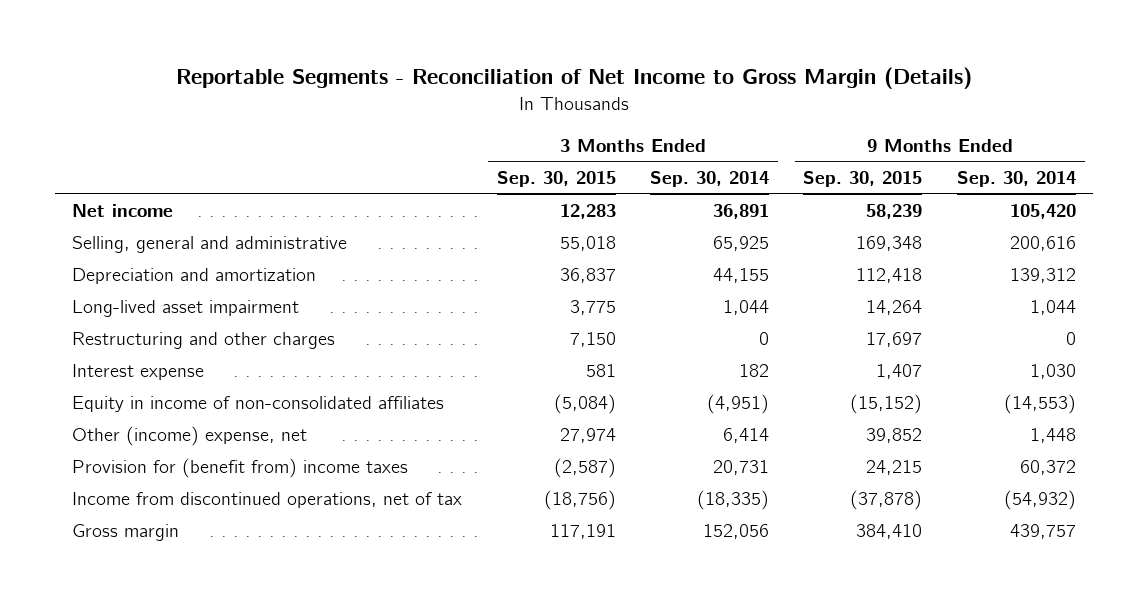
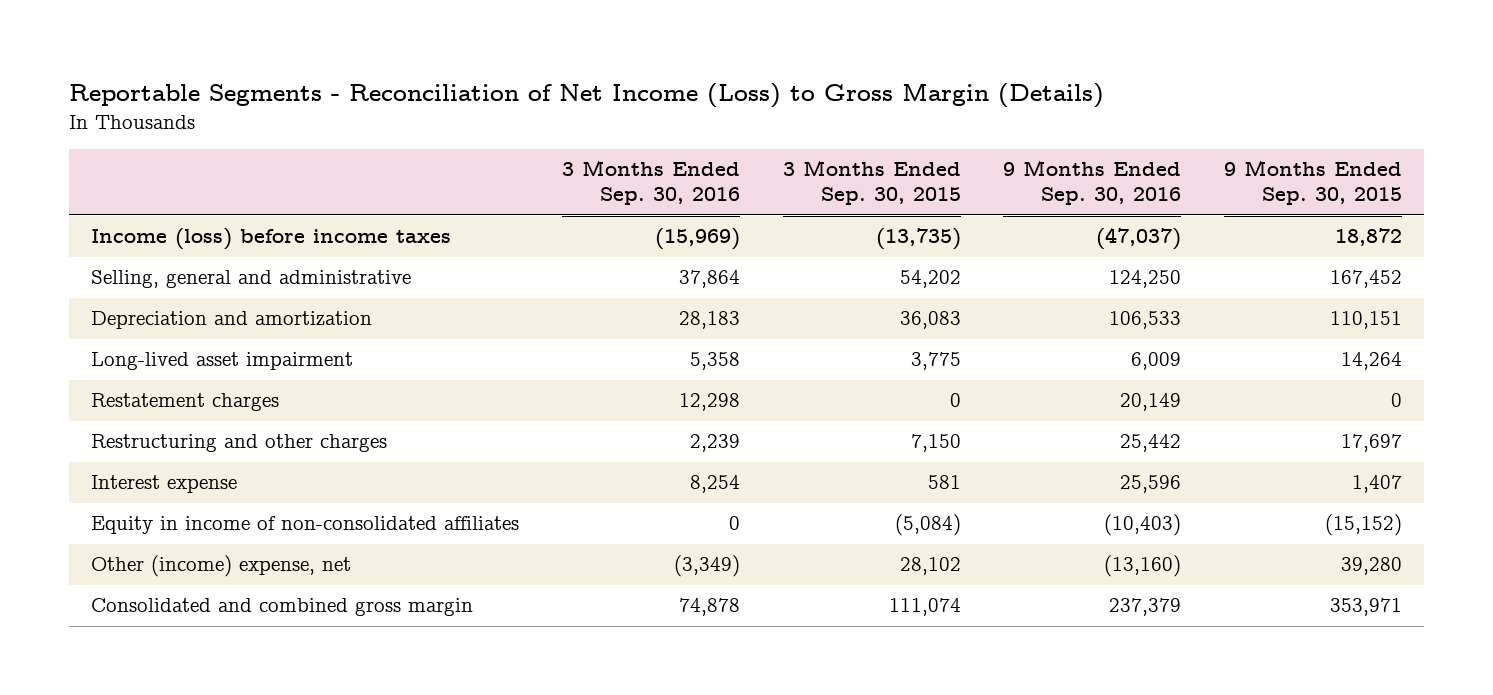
[175,67,972,90] Reportable Segments - Reconciliation of Net Income to Gross Margin (Details) -> [69,83,1105,109] Reportable Segments - Reconciliation of Net Income (Loss) to Gross Margin (Details)
[649,170,769,187] Sep. 30, 2014 -> none
[956,170,1076,187] Sep. 30, 2014 -> none
none -> [561,160,740,206] 3 Months Ended Sep. 30, 2016
none -> [1003,160,1182,206] 9 Months Ended Sep. 30, 2016
[72,203,174,217] Net income -> none
none -> [90,228,451,251] Income (loss) before income taxes
[559,235,616,251] 55,018 -> [899,270,961,289] 54,202
[856,235,923,251] 169,348 -> [1330,270,1403,289] 167,452
[559,267,616,283] 36,837 -> [899,311,961,330] 36,083
[856,267,923,283] 112,418 -> [1330,311,1403,330] 110,151
none -> [90,393,279,412] Restatement charges
[72,457,409,478] Provision for (benefit from) income taxes -> none
[72,491,463,508] Income from discontinued operations, net of tax -> none
[559,427,616,443] 27,974 -> [899,557,961,576] 28,102
[866,427,923,443] 39,852 -> [1341,557,1403,576] 39,280
[72,523,180,541] Gross margin -> [90,598,473,617] Consolidated and combined gross margin
[549,523,616,539] 117,191 -> [888,598,961,617] 111,074
[856,523,923,539] 384,410 -> [1330,598,1403,617] 353,971

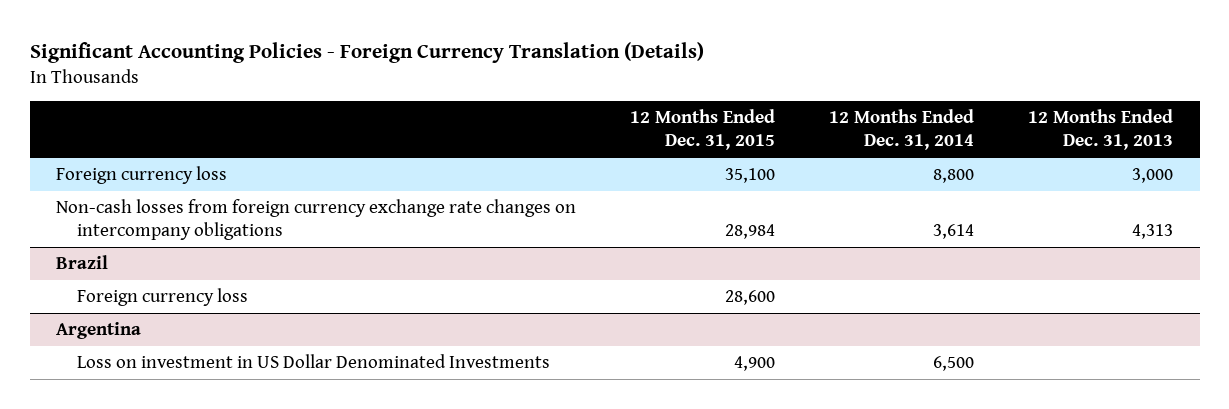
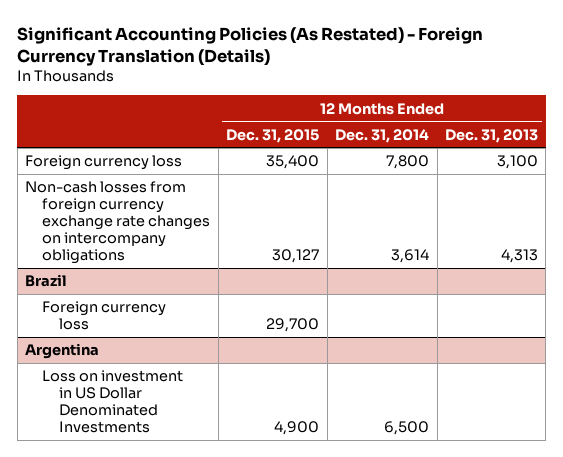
[29,42,704,64] Significant Accounting Policies - Foreign Currency Translation (Details) -> [17,26,484,66] Significant Accounting Policies (As Restated) - Foreign Currency Translation (Details)
[725,168,776,184] 35,100 -> [266,155,320,170] 35,400
[933,169,975,184] 8,800 -> [386,155,430,170] 7,800
[1131,168,1173,184] 3,000 -> [497,155,539,170] 3,100
[725,224,776,240] 28,984 -> [272,249,320,264] 30,127
[725,290,776,306] 28,600 -> [266,318,320,333] 29,700

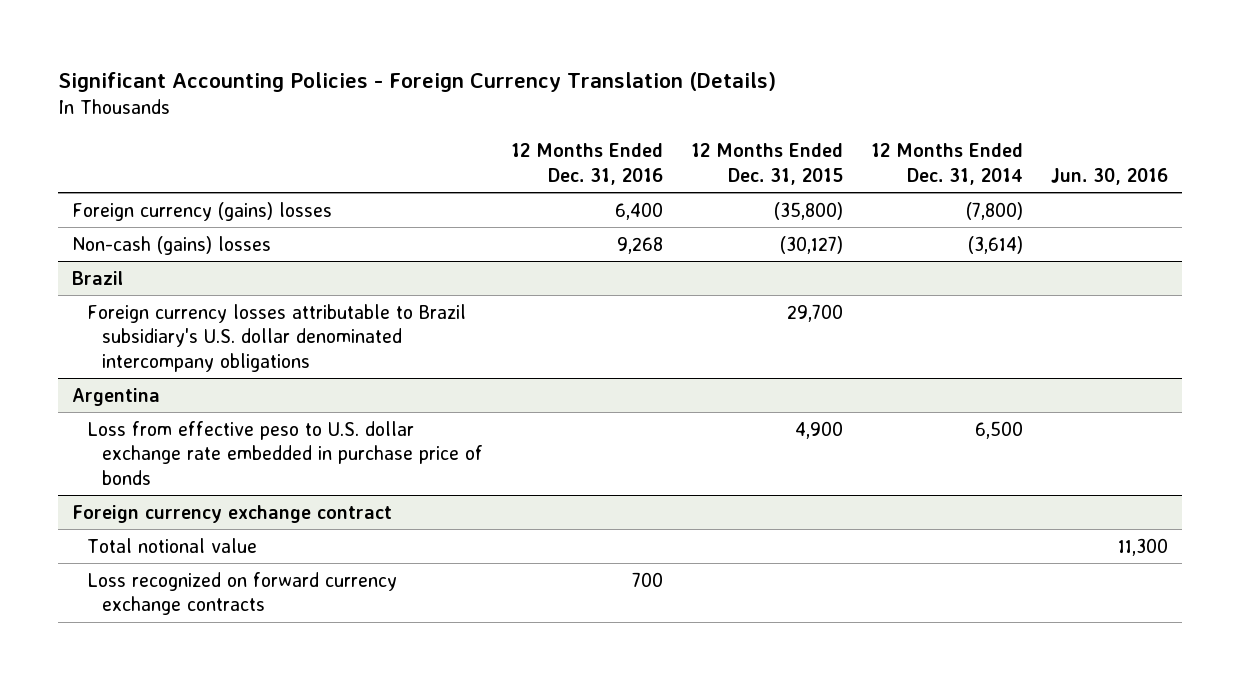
[17,26,484,66] Significant Accounting Policies (As Restated) - Foreign Currency Translation (Details) -> [58,72,777,93] Significant Accounting Policies - Foreign Currency Translation (Details)
[445,128,539,143] Dec. 31, 2013 -> none
none -> [510,143,663,185] 12 Months Ended Dec. 31, 2016
none -> [1051,167,1169,185] Jun. 30, 2016
[25,155,183,171] Foreign currency loss -> [72,201,333,221] Foreign currency (gains) losses
[266,155,320,170] 35,400 -> [773,201,843,220] (35,800)
[386,155,430,170] 7,800 -> [966,201,1024,220] (7,800)
[25,181,211,265] Non-cash losses from foreign currency exchange rate changes on intercompany obligations -> [72,235,272,255] Non-cash (gains) losses
[272,249,320,264] 30,127 -> [779,235,843,254] (30,127)
[391,249,430,264] 3,614 -> [968,235,1024,254] (3,614)
[42,301,167,331] Foreign currency loss -> [86,303,466,372] Foreign currency losses attributable to Brazil subsidiary's U.S. dollar denominated intercompany obligations
[42,370,184,434] Loss on investment in US Dollar Denominated Investments -> [86,420,483,485] Loss from effective peso to U.S. dollar exchange rate embedded in purchase price of bonds
none -> [72,504,393,523] Foreign currency exchange contract
none -> [86,537,257,553] Total notional value
none -> [86,571,397,616] Loss recognized on forward currency exchange contracts

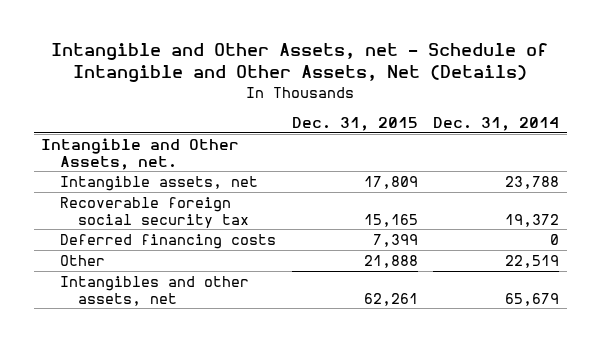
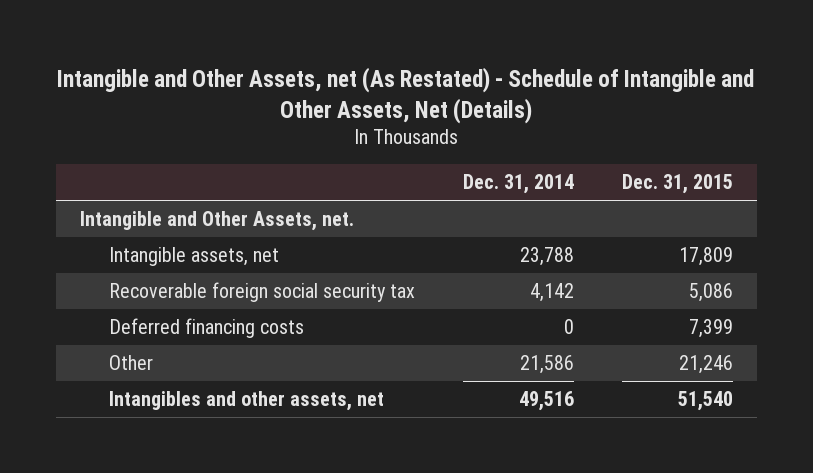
[51,42,549,83] Intangible and Other Assets, net - Schedule of Intangible and Other Assets, Net (Details) -> [57,66,755,124] Intangible and Other Assets, net (As Restated) - Schedule of Intangible and Other Assets, Net (Details)
[363,213,418,227] 15,165 -> [688,283,733,303] 5,086
[505,213,560,227] 19,372 -> [530,283,575,303] 4,142
[363,254,418,268] 21,888 -> [678,355,733,375] 21,246
[505,254,560,268] 22,519 -> [520,355,575,375] 21,586
[363,292,418,306] 62,261 -> [677,391,733,412] 51,540
[505,292,560,306] 65,679 -> [519,391,575,412] 49,516

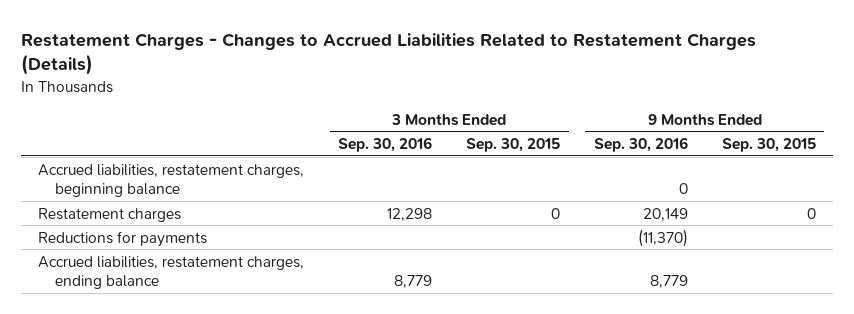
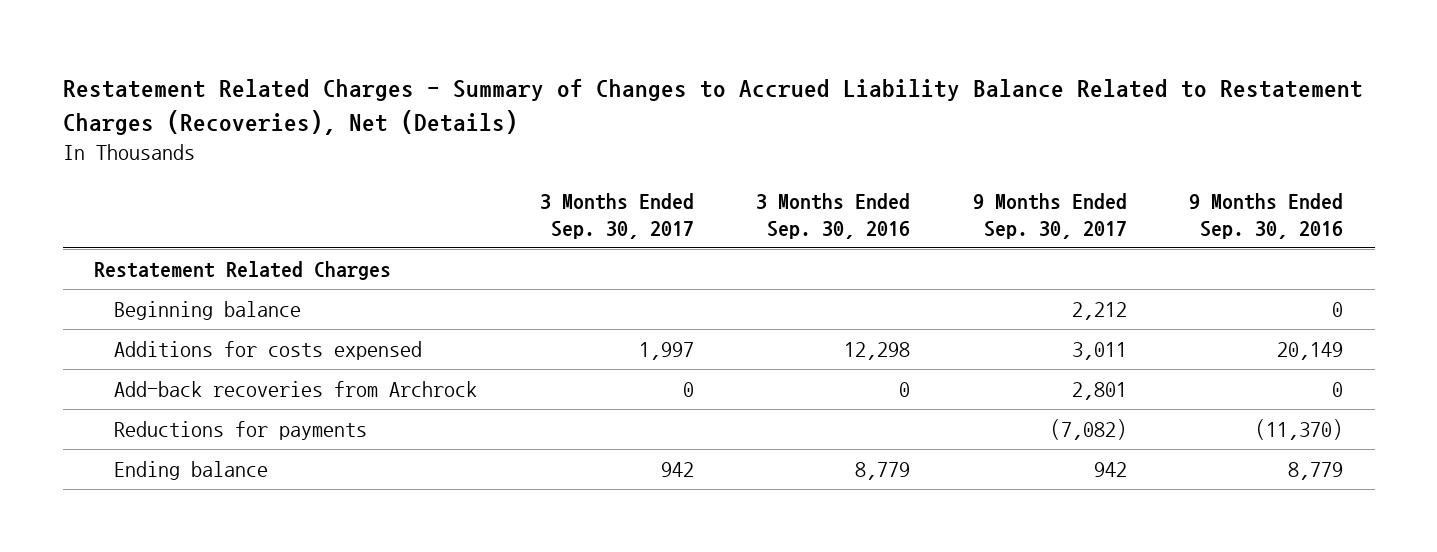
[21,32,757,76] Restatement Charges - Changes to Accrued Liabilities Related to Restatement Charges (Details) -> [62,79,1363,136] Restatement Related Charges - Summary of Changes to Accrued Liability Balance Related to Restatement Charges (Recoveries), Net (Details)
[466,138,561,153] Sep. 30, 2015 -> none
[721,138,816,153] Sep. 30, 2015 -> none
none -> [539,193,694,239] 3 Months Ended Sep. 30, 2017
none -> [972,193,1127,239] 9 Months Ended Sep. 30, 2017
none -> [93,260,391,280] Restatement Related Charges
[38,163,305,198] Accrued liabilities, restatement charges, beginning balance -> [114,300,302,320] Beginning balance
[38,207,182,222] Restatement charges -> [114,340,423,360] Additions for costs expensed
none -> [114,380,478,397] Add-back recoveries from Archrock
[38,255,305,290] Accrued liabilities, restatement charges, ending balance -> [114,460,269,480] Ending balance

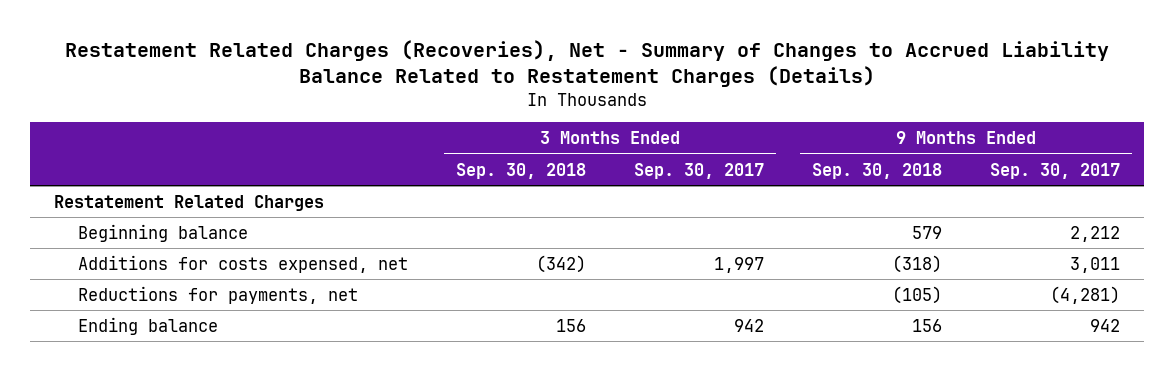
[62,79,1363,136] Restatement Related Charges - Summary of Changes to Accrued Liability Balance Related to Restatement Charges (Recoveries), Net (Details) -> [65,39,1110,87] Restatement Related Charges (Recoveries), Net - Summary of Changes to Accrued Liability Balance Related to Restatement Charges (Details)
[756,193,911,239] 3 Months Ended Sep. 30, 2016 -> none
[1189,193,1344,239] 9 Months Ended Sep. 30, 2016 -> none
none -> [456,162,587,179] Sep. 30, 2018
none -> [812,162,943,179] Sep. 30, 2018
[114,380,478,397] Add-back recoveries from Archrock -> none
[114,340,423,360] Additions for costs expensed -> [78,254,409,273] Additions for costs expensed, net
[114,420,368,440] Reductions for payments -> [78,285,359,304] Reductions for payments, net
[1049,418,1127,440] (7,082) -> [1050,285,1121,304] (4,281)

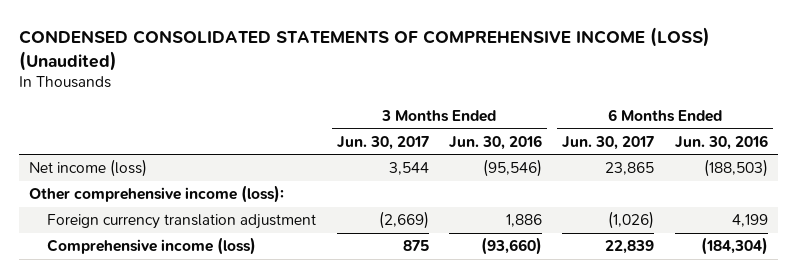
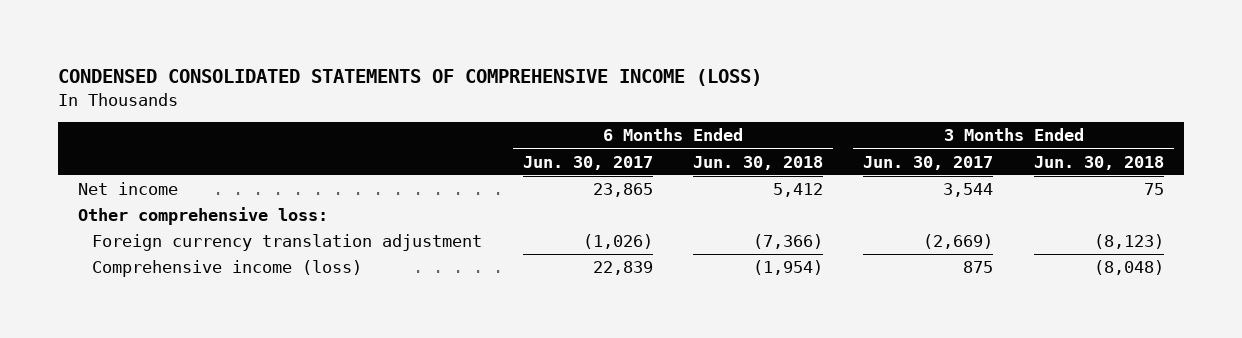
[18,26,710,71] CONDENSED CONSOLIDATED STATEMENTS OF COMPREHENSIVE INCOME (LOSS) (Unaudited) -> [57,69,762,87] CONDENSED CONSOLIDATED STATEMENTS OF COMPREHENSIVE INCOME (LOSS)
[448,134,542,150] Jun. 30, 2016 -> none
[674,134,768,150] Jun. 30, 2016 -> none
none -> [693,155,824,170] Jun. 30, 2018
none -> [1033,155,1164,170] Jun. 30, 2018
[29,159,148,178] Net income (loss) -> [77,182,178,196] Net income
[29,185,285,204] Other comprehensive income (loss): -> [77,207,328,226] Other comprehensive loss:

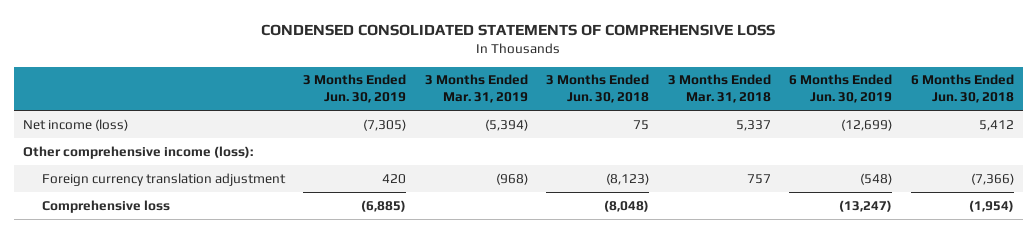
[57,69,762,87] CONDENSED CONSOLIDATED STATEMENTS OF COMPREHENSIVE INCOME (LOSS) -> [261,23,776,36] CONDENSED CONSOLIDATED STATEMENTS OF COMPREHENSIVE LOSS
[522,155,653,170] Jun. 30, 2017 -> none
[863,155,994,170] Jun. 30, 2017 -> none
none -> [303,74,407,104] 3 Months Ended Jun. 30, 2019
none -> [424,74,528,104] 3 Months Ended Mar. 31, 2019
none -> [667,74,771,104] 3 Months Ended Mar. 31, 2018
none -> [789,74,893,104] 6 Months Ended Jun. 30, 2019
[77,182,178,196] Net income -> [22,118,128,131] Net income (loss)
[77,207,328,226] Other comprehensive loss: -> [22,145,253,159] Other comprehensive income (loss):
[92,260,363,278] Comprehensive income (loss) -> [41,199,170,213] Comprehensive loss

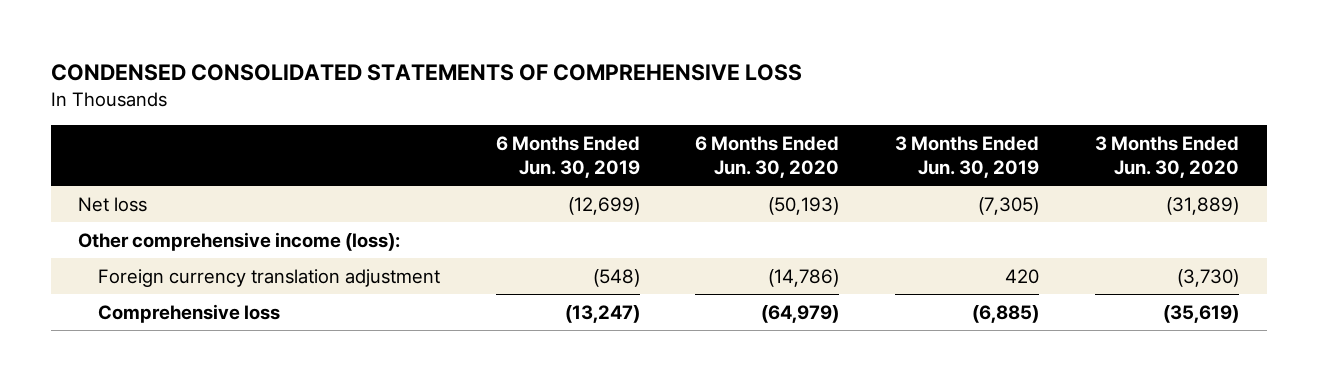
[424,74,528,104] 3 Months Ended Mar. 31, 2019 -> none
[546,74,650,104] 3 Months Ended Jun. 30, 2018 -> none
[667,74,771,104] 3 Months Ended Mar. 31, 2018 -> none
[910,74,1014,104] 6 Months Ended Jun. 30, 2018 -> none
none -> [695,135,840,179] 6 Months Ended Jun. 30, 2020
none -> [1094,135,1239,179] 3 Months Ended Jun. 30, 2020
[22,118,128,131] Net income (loss) -> [78,196,148,212] Net loss

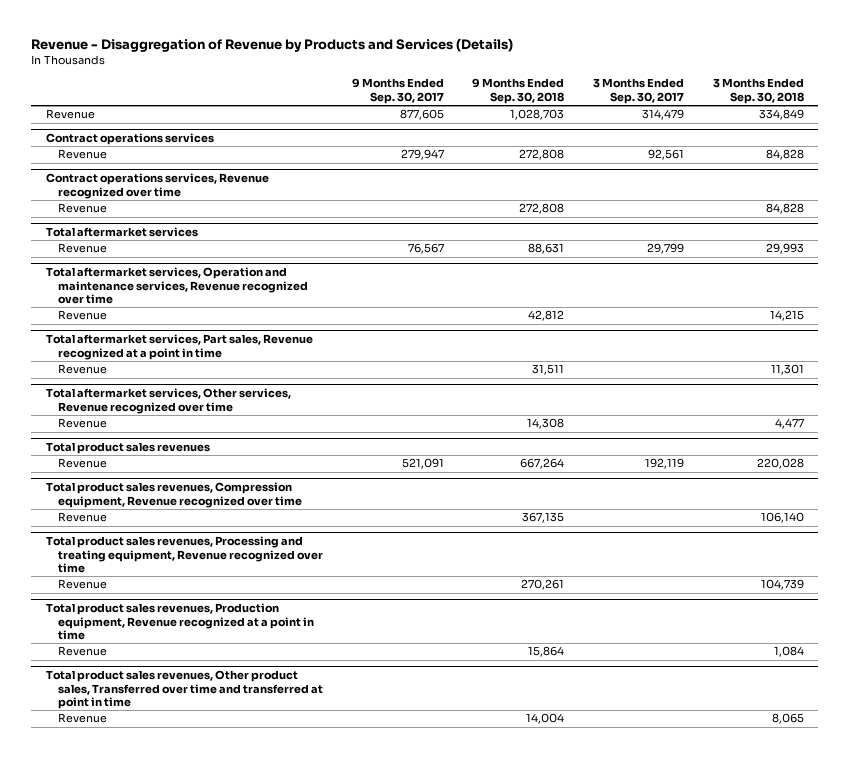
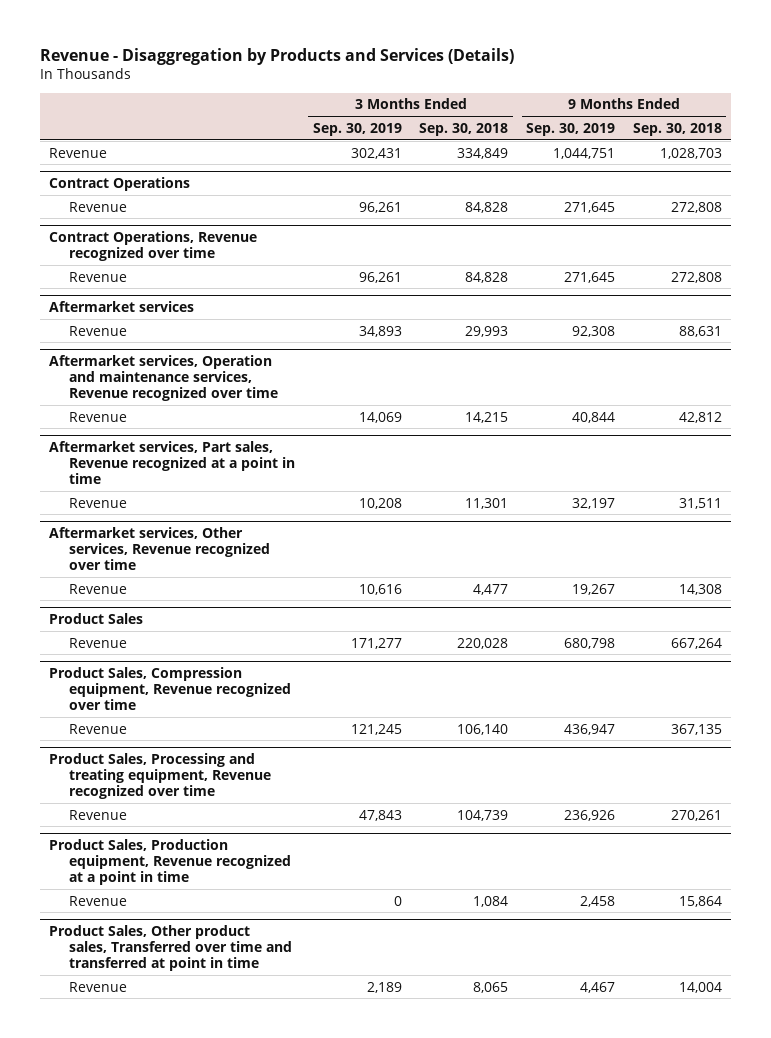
[31,37,514,52] Revenue - Disaggregation of Revenue by Products and Services (Details) -> [40,47,515,65] Revenue - Disaggregation by Products and Services (Details)
[351,78,444,104] 9 Months Ended Sep. 30, 2017 -> none
[593,78,685,104] 3 Months Ended Sep. 30, 2017 -> none
none -> [312,122,402,136] Sep. 30, 2019
none -> [526,122,616,136] Sep. 30, 2019
[45,133,214,146] Contract operations services -> [49,177,191,192] Contract Operations
[45,173,269,199] Contract operations services, Revenue recognized over time -> [49,231,258,262] Contract Operations, Revenue recognized over time
[45,227,198,238] Total aftermarket services -> [49,301,195,313] Aftermarket services
[45,267,309,304] Total aftermarket services, Operation and maintenance services, Revenue recognized over time -> [49,355,278,402] Aftermarket services, Operation and maintenance services, Revenue recognized over time
[45,334,313,360] Total aftermarket services, Part sales, Revenue recognized at a point in time -> [49,441,295,485] Aftermarket services, Part sales, Revenue recognized at a point in time
[45,388,291,414] Total aftermarket services, Other services, Revenue recognized over time -> [49,527,270,571] Aftermarket services, Other services, Revenue recognized over time
[45,442,210,455] Total product sales revenues -> [49,613,144,625] Product Sales
[45,482,303,508] Total product sales revenues, Compression equipment, Revenue recognized over time -> [49,667,291,711] Product Sales, Compression equipment, Revenue recognized over time
[45,536,324,573] Total product sales revenues, Processing and treating equipment, Revenue recognized over time -> [49,753,271,800] Product Sales, Processing and treating equipment, Revenue recognized over time
[45,603,315,640] Total product sales revenues, Production equipment, Revenue recognized at a point in time -> [49,839,291,886] Product Sales, Production equipment, Revenue recognized at a point in time
[45,670,324,709] Total product sales revenues, Other product sales, Transferred over time and transferred at point in time -> [49,925,292,972] Product Sales, Other product sales, Transferred over time and transferred at point in time

